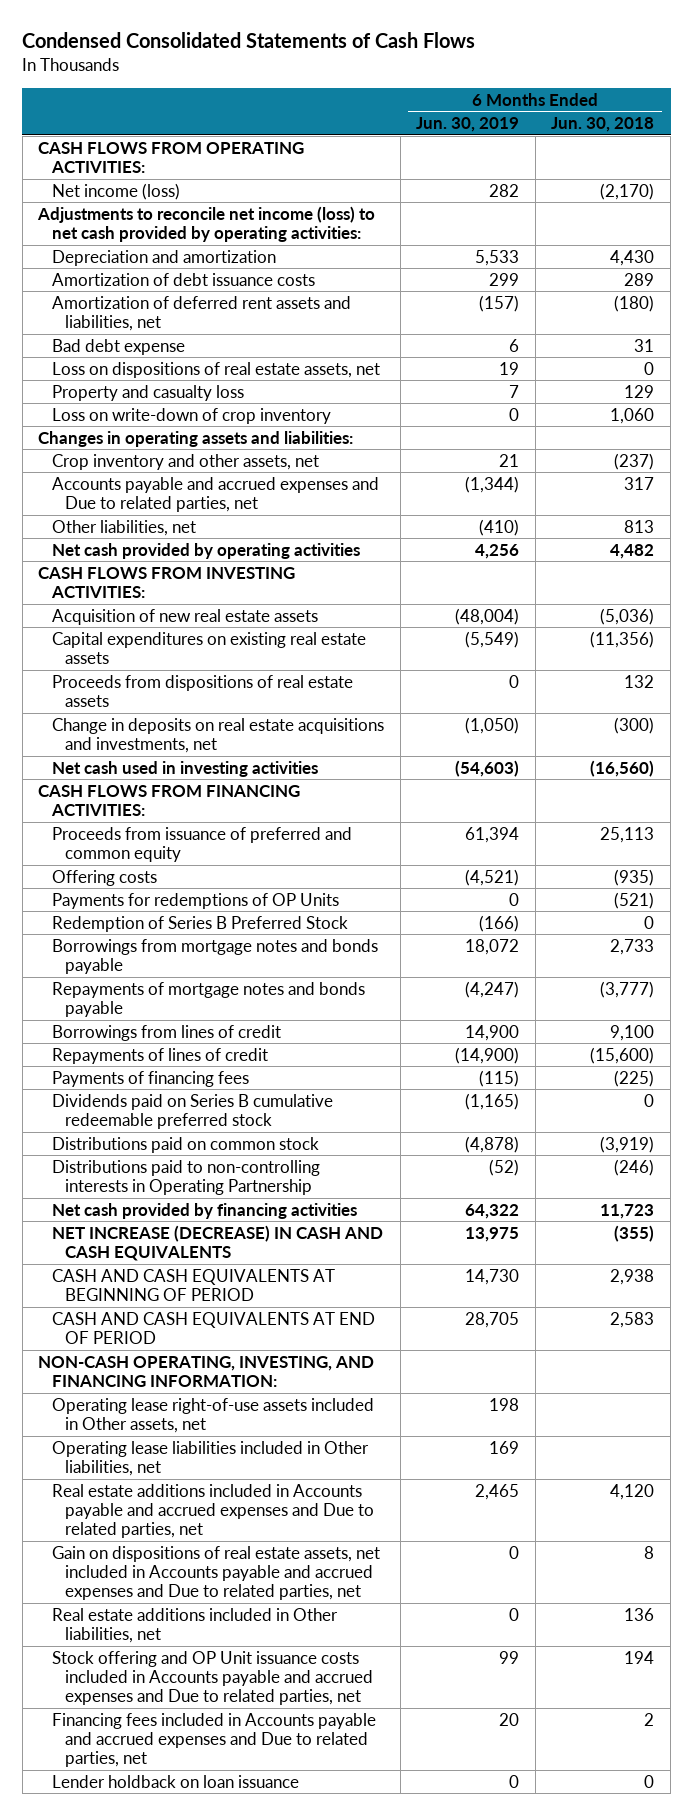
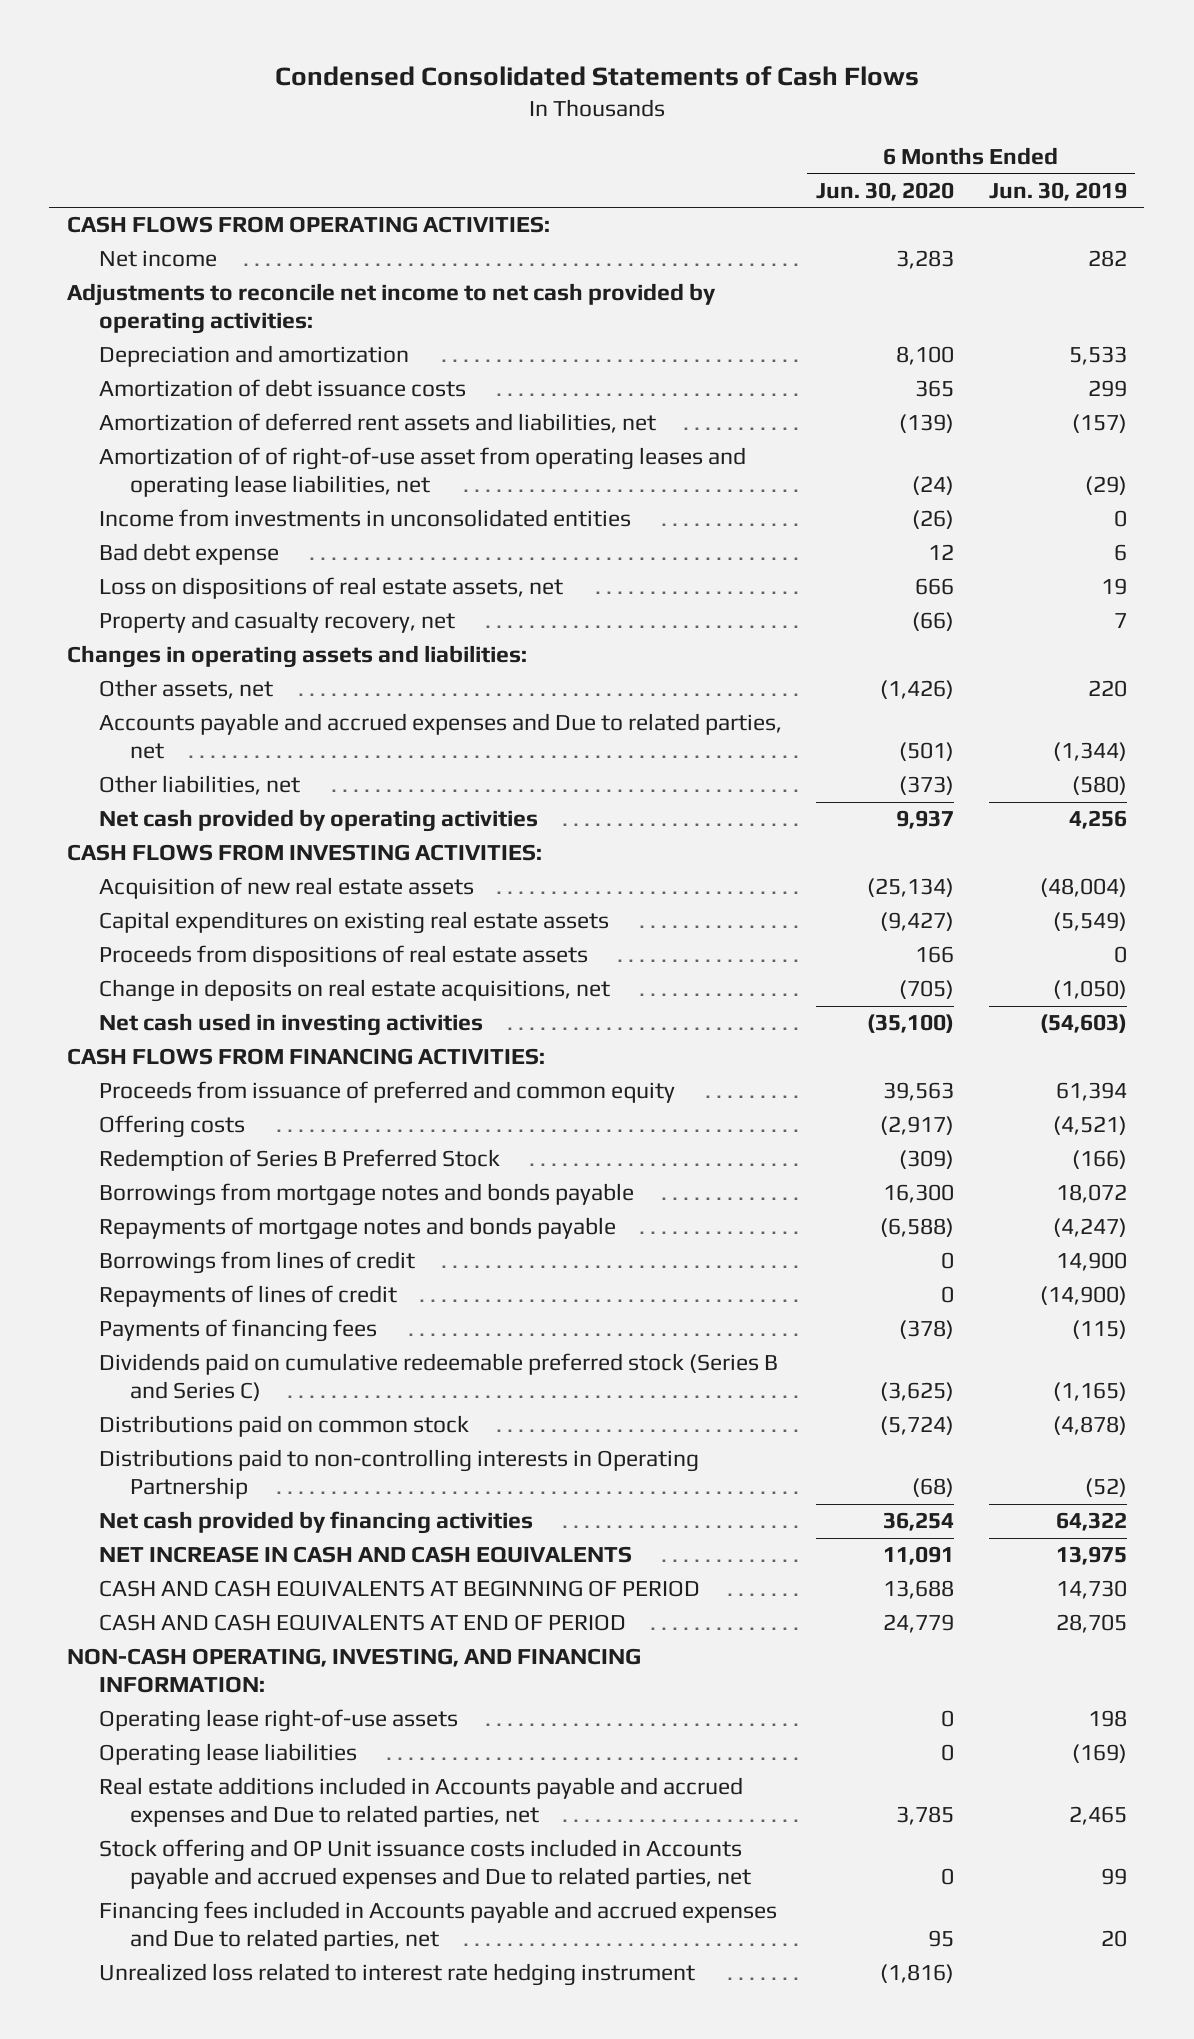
[551,116,655,132] Jun. 30, 2018 -> none
none -> [816,181,955,201] Jun. 30, 2020
[51,182,180,200] Net income (loss) -> [98,250,217,268] Net income
[37,205,376,243] Adjustments to reconcile net income (loss) to net cash provided by operating activities: -> [66,283,716,335] Adjustments to reconcile net income to net cash provided by operating activities:
none -> [98,447,746,499] Amortization of of right-of-use asset from operating leases and operating lease liabilities, net
none -> [98,509,631,528] Income from investments in unconsolidated entities
[51,407,331,424] Loss on write-down of crop inventory -> none
[51,384,244,401] Property and casualty loss -> [98,611,455,634] Property and casualty recovery, net
[51,453,319,470] Crop inventory and other assets, net -> [98,679,273,700] Other assets, net
[499,453,520,467] 21 -> [1087,680,1127,698] 220
[479,518,520,536] (410) -> [1071,776,1127,796] (580)
[51,717,384,754] Change in deposits on real estate acquisitions and investments, net -> [98,979,610,1003] Change in deposits on real estate acquisitions, net
[51,892,339,909] Payments for redemptions of OP Units -> none
[51,1093,333,1130] Dividends paid on Series B cumulative redeemable preferred stock -> [98,1353,778,1402] Dividends paid on cumulative redeemable preferred stock (Series B and Series C)
[51,1224,383,1262] NET INCREASE (DECREASE) IN CASH AND CASH EQUIVALENTS -> [98,1546,632,1564] NET INCREASE IN CASH AND CASH EQUIVALENTS
[51,1440,369,1477] Operating lease liabilities included in Other liabilities, net -> none
[51,1397,374,1434] Operating lease right-of-use assets included in Other assets, net -> [98,1709,458,1733] Operating lease right-of-use assets
none -> [98,1743,357,1767] Operating lease liabilities
[51,1545,380,1601] Gain on dispositions of real estate assets, net included in Accounts payable and accrued expenses and Due to related parties, net -> none
[51,1607,338,1644] Real estate additions included in Other liabilities, net -> none
[51,1774,299,1788] Lender holdback on loan issuance -> none
none -> [98,1963,695,1987] Unrealized loss related to interest rate hedging instrument

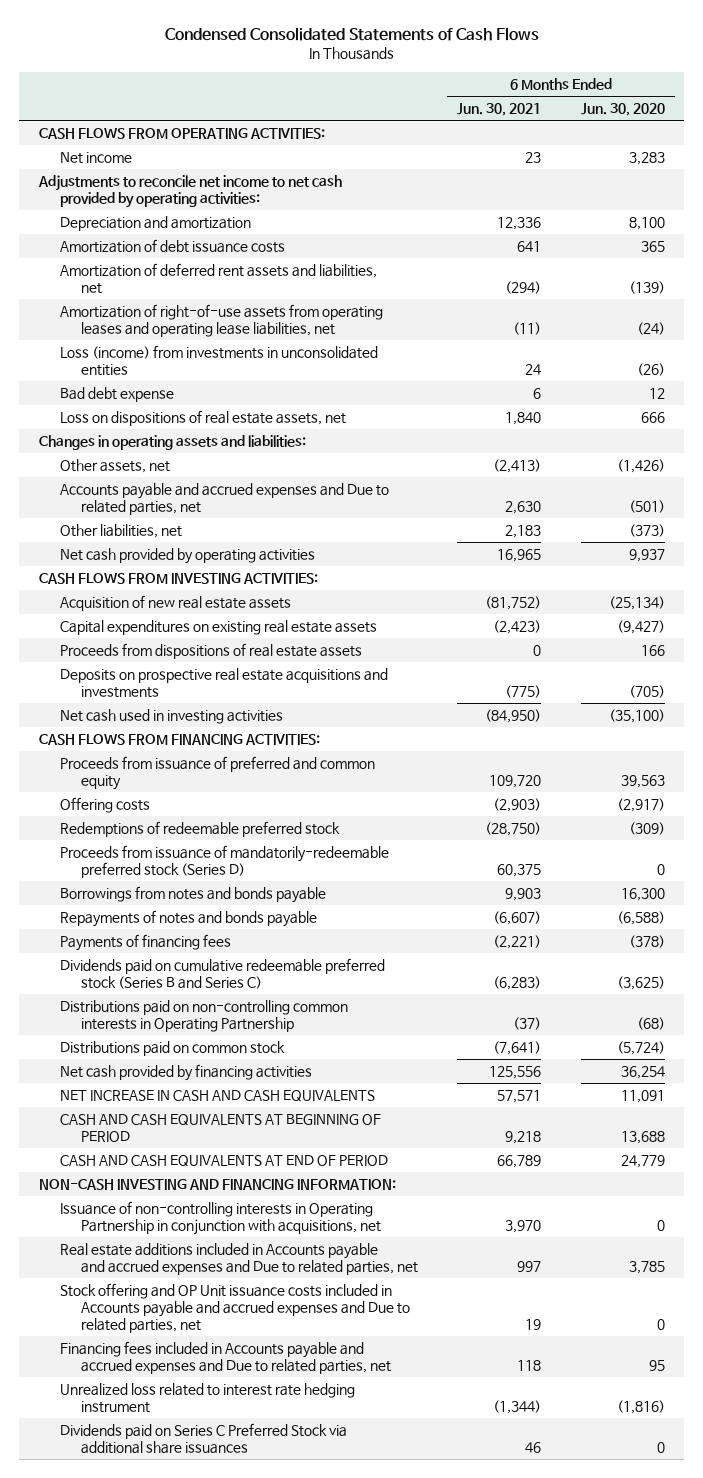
[988,181,1127,201] Jun. 30, 2019 -> none
none -> [457,103,542,117] Jun. 30, 2021
[98,447,746,499] Amortization of of right-of-use asset from operating leases and operating lease liabilities, net -> [59,304,383,338] Amortization of right-of-use assets from operating leases and operating lease liabilities, net
[98,509,631,528] Income from investments in unconsolidated entities -> [59,345,378,377] Loss (income) from investments in unconsolidated entities
[98,611,455,634] Property and casualty recovery, net -> none
[98,979,610,1003] Change in deposits on real estate acquisitions, net -> none
none -> [59,668,388,699] Deposits on prospective real estate acquisitions and investments
[98,1251,415,1275] Borrowings from lines of credit -> none
[98,1285,397,1308] Repayments of lines of credit -> none
[98,1149,500,1172] Redemption of Series B Preferred Stock -> [59,821,340,838] Redemptions of redeemable preferred stock
none -> [59,845,389,879] Proceeds from issuance of mandatorily-redeemable preferred stock (Series D)
[98,1183,634,1207] Borrowings from mortgage notes and bonds payable -> [59,886,326,904] Borrowings from notes and bonds payable
[98,1217,616,1241] Repayments of mortgage notes and bonds payable -> [59,910,317,928] Repayments of notes and bonds payable
none -> [59,1000,348,1033] Distributions paid on non-controlling common interests in Operating Partnership
[98,1449,699,1500] Distributions paid to non-controlling interests in Operating Partnership -> none
[98,1709,458,1733] Operating lease right-of-use assets -> none
[98,1743,357,1767] Operating lease liabilities -> none
[66,1648,641,1694] NON-CASH OPERATING, INVESTING, AND FINANCING INFORMATION: -> [38,1179,396,1191] NON-CASH INVESTING AND FINANCING INFORMATION:
none -> [59,1201,381,1236] Issuance of non-controlling interests in Operating Partnership in conjunction with acquisitions, net
none -> [59,1423,347,1455] Dividends paid on Series C Preferred Stock via additional share issuances

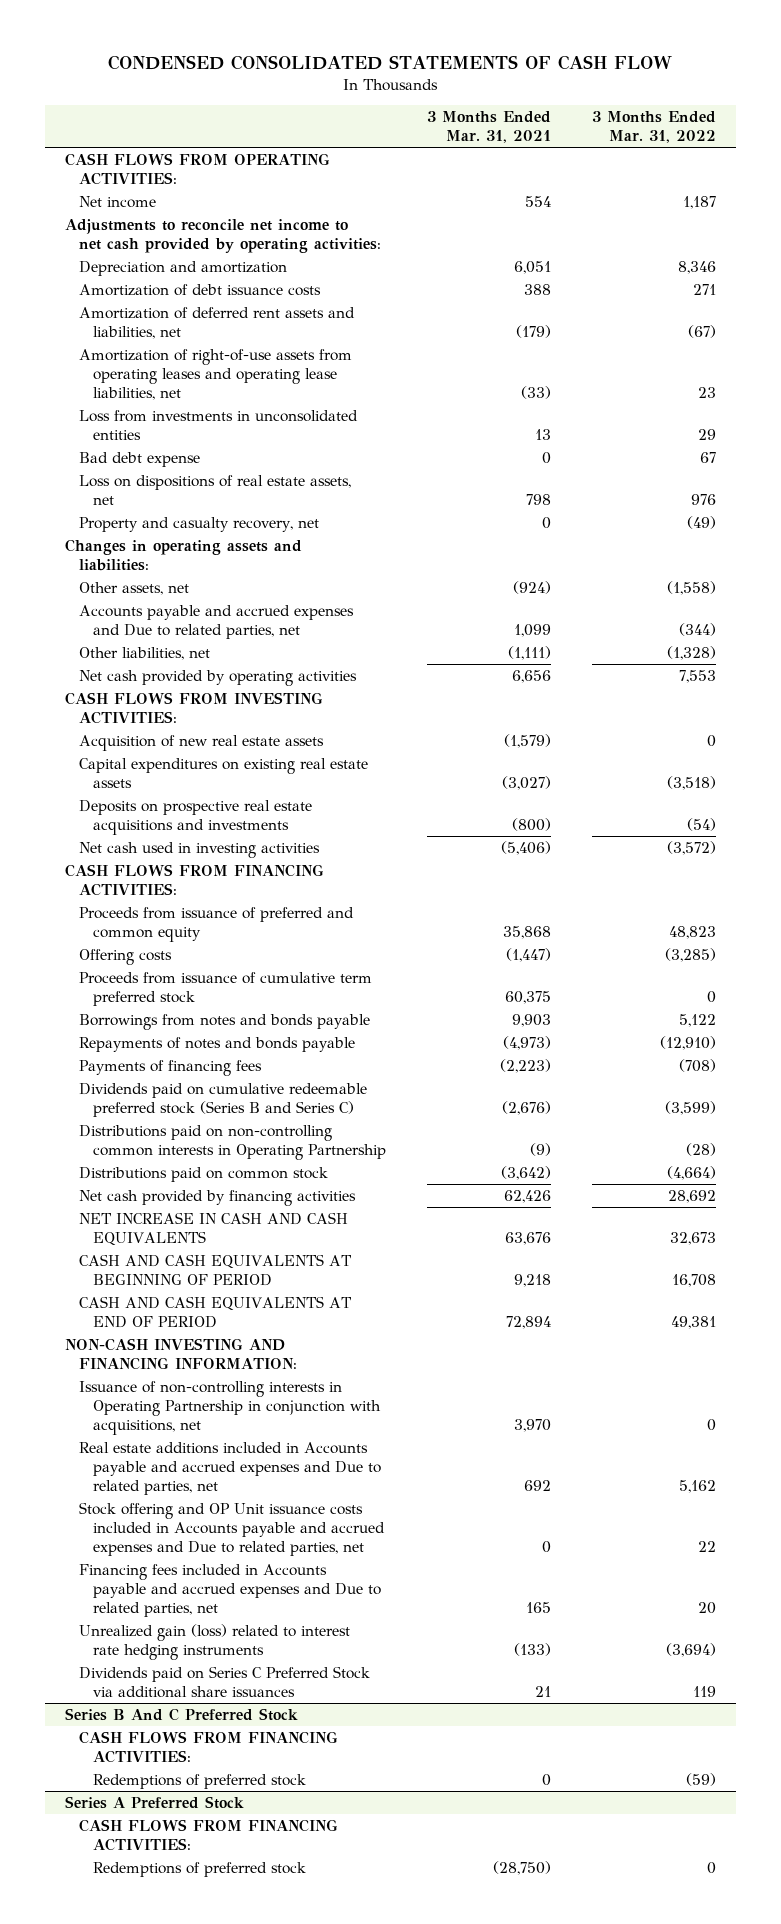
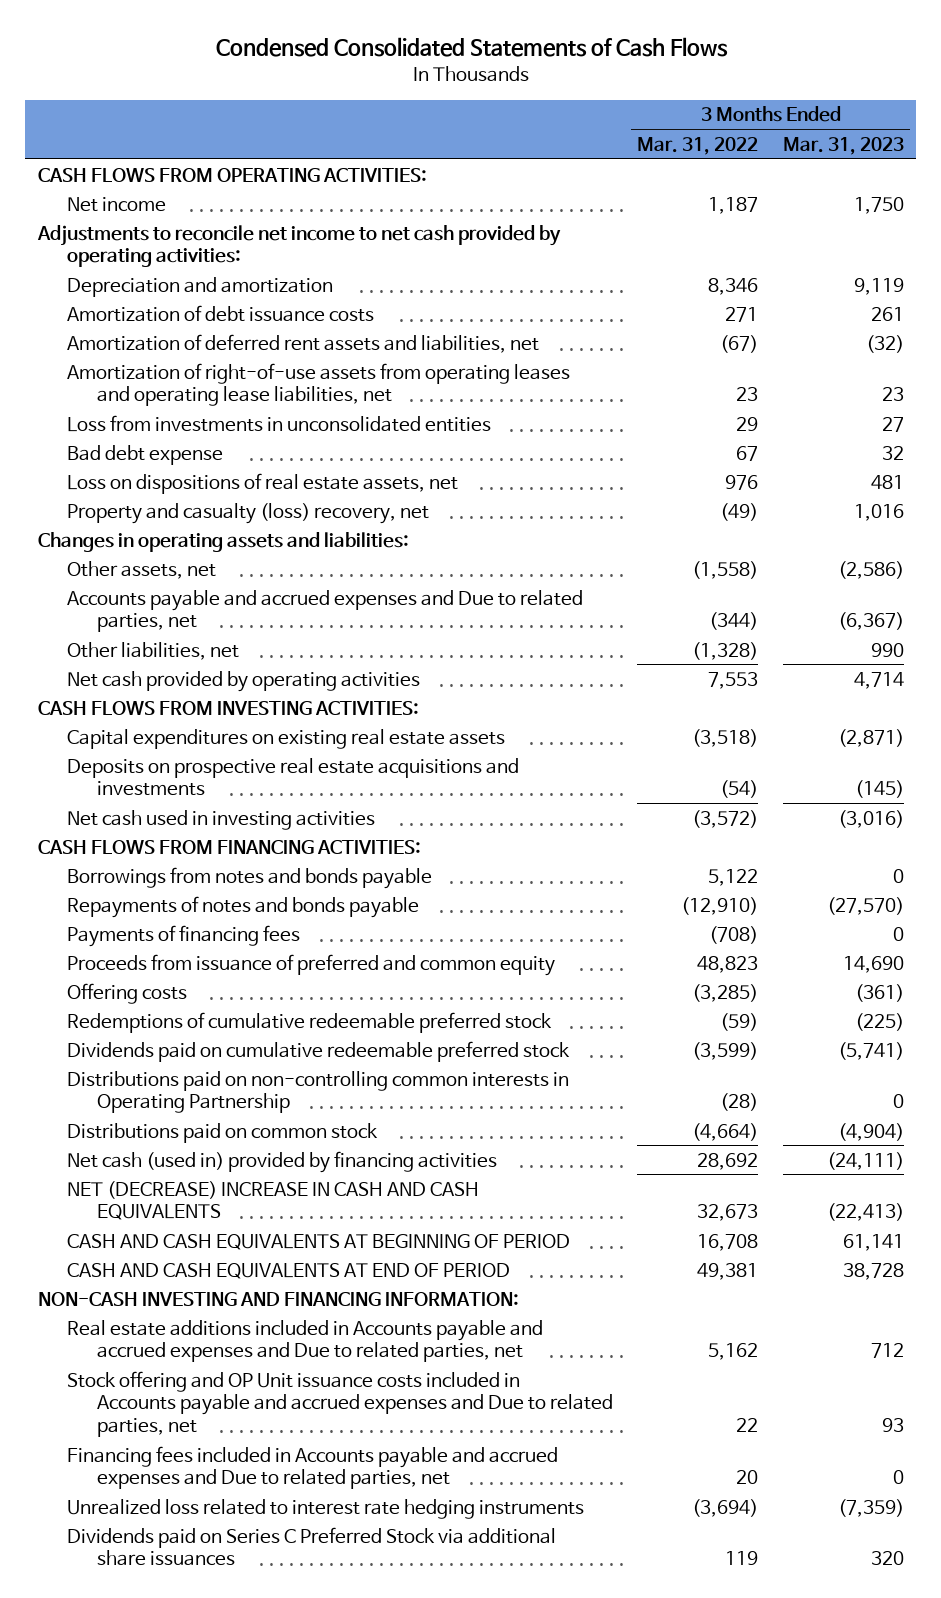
[108,54,673,70] CONDENSED CONSOLIDATED STATEMENTS OF CASH FLOW -> [215,37,728,58] Condensed Consolidated Statements of Cash Flows
[426,111,551,144] 3 Months Ended Mar. 31, 2021 -> none
none -> [782,136,904,155] Mar. 31, 2023
[79,516,320,532] Property and casualty recovery, net -> [67,502,430,524] Property and casualty (loss) recovery, net
[79,734,325,751] Acquisition of new real estate assets -> none
[79,971,373,1006] Proceeds from issuance of cumulative term preferred stock -> none
[79,906,355,942] Proceeds from issuance of preferred and common equity -> [67,953,556,976] Proceeds from issuance of preferred and common equity
[79,948,173,965] Offering costs -> [67,982,188,1004] Offering costs
none -> [67,1011,553,1033] Redemptions of cumulative redeemable preferred stock
[79,1082,368,1117] Dividends paid on cumulative redeemable preferred stock (Series B and Series C) -> [67,1040,571,1062] Dividends paid on cumulative redeemable preferred stock
[79,1189,357,1206] Net cash provided by financing activities -> [67,1150,498,1173] Net cash (used in) provided by financing activities
[79,1211,349,1246] NET INCREASE IN CASH AND CASH EQUIVALENTS -> [67,1180,480,1221] NET (DECREASE) INCREASE IN CASH AND CASH EQUIVALENTS
[79,1380,381,1435] Issuance of non-controlling interests in Operating Partnership in conjunction with acquisitions, net -> none
[79,1623,351,1660] Unrealized gain (loss) related to interest rate hedging instruments -> [67,1498,585,1519] Unrealized loss related to interest rate hedging instruments
[65,1707,299,1721] Series B And C Preferred Stock -> none
[79,1730,339,1763] CASH FLOWS FROM FINANCING ACTIVITIES: -> none
[92,1773,306,1789] Redemptions of preferred stock -> none
[65,1795,245,1809] Series A Preferred Stock -> none
[79,1818,339,1851] CASH FLOWS FROM FINANCING ACTIVITIES: -> none
[92,1861,306,1877] Redemptions of preferred stock -> none

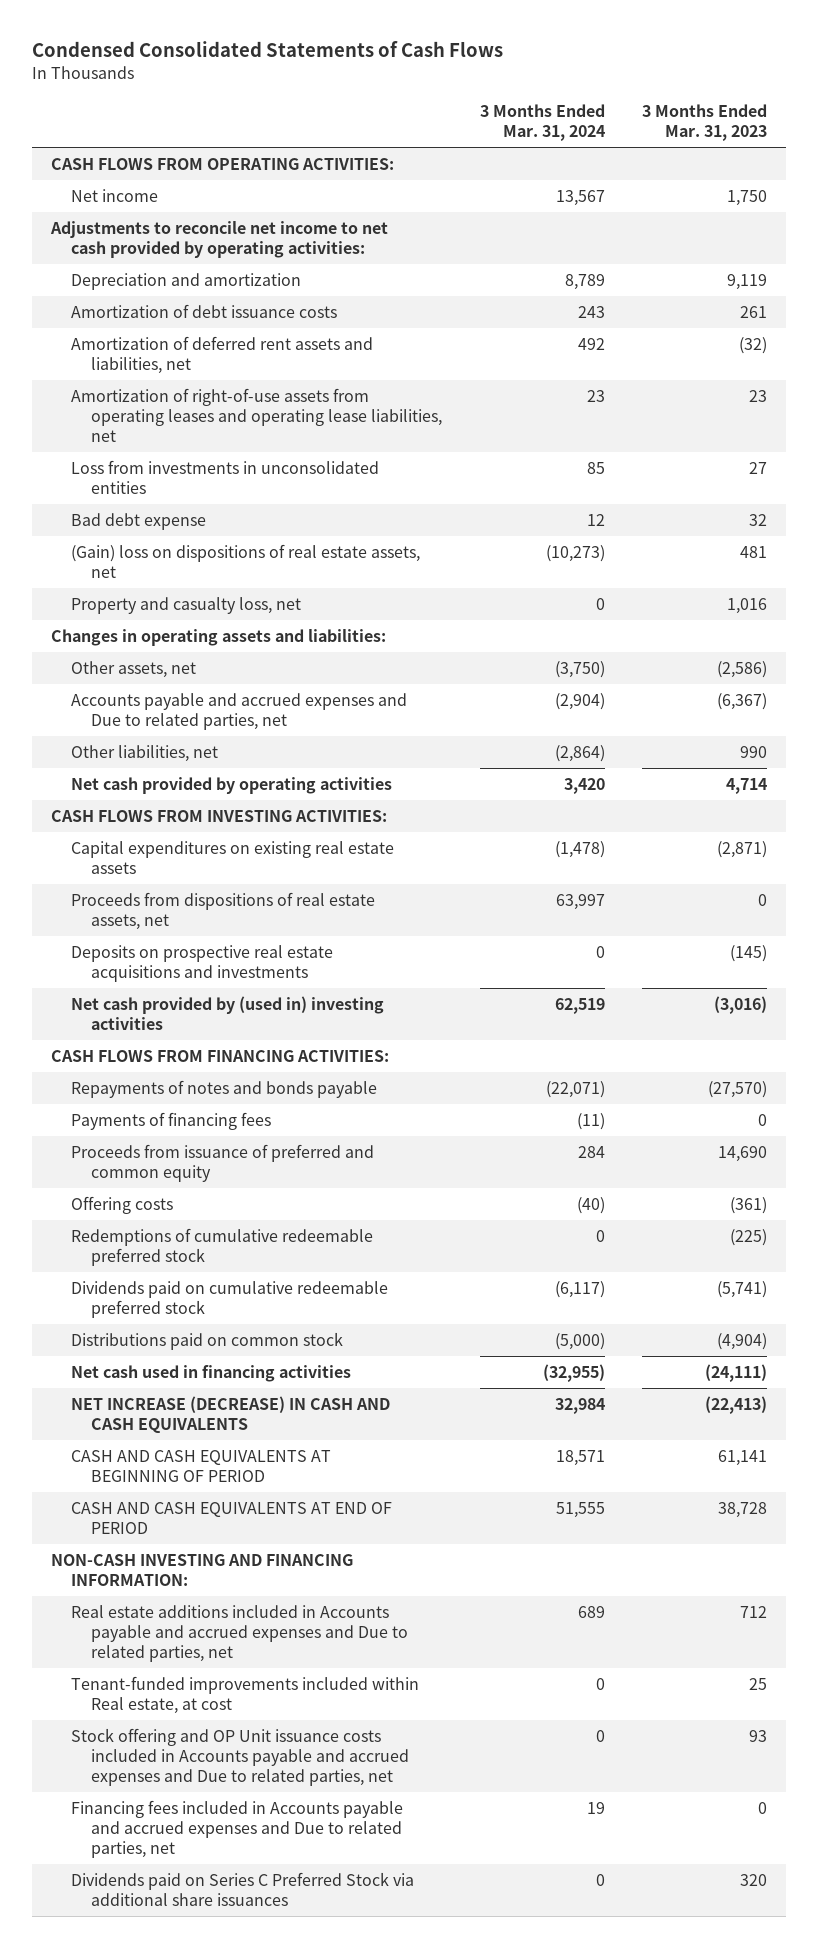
[637,136,759,155] Mar. 31, 2022 -> none
none -> [479,103,605,142] 3 Months Ended Mar. 31, 2024
[67,472,459,494] Loss on dispositions of real estate assets, net -> [70,543,420,579] (Gain) loss on dispositions of real estate assets, net
[67,502,430,524] Property and casualty (loss) recovery, net -> [70,596,301,614] Property and casualty loss, net
none -> [70,891,375,931] Proceeds from dispositions of real estate assets, net
[67,809,376,830] Net cash used in investing activities -> [70,995,384,1031] Net cash provided by (used in) investing activities
[67,866,433,889] Borrowings from notes and bonds payable -> none
[67,1070,570,1114] Distributions paid on non-controlling common interests in Operating Partnership -> none
[67,1150,498,1173] Net cash (used in) provided by financing activities -> [70,1364,351,1382] Net cash used in financing activities
[67,1180,480,1221] NET (DECREASE) INCREASE IN CASH AND CASH EQUIVALENTS -> [70,1395,390,1434] NET INCREASE (DECREASE) IN CASH AND CASH EQUIVALENTS
none -> [70,1675,419,1715] Tenant-funded improvements included within Real estate, at cost
[67,1498,585,1519] Unrealized loss related to interest rate hedging instruments -> none

